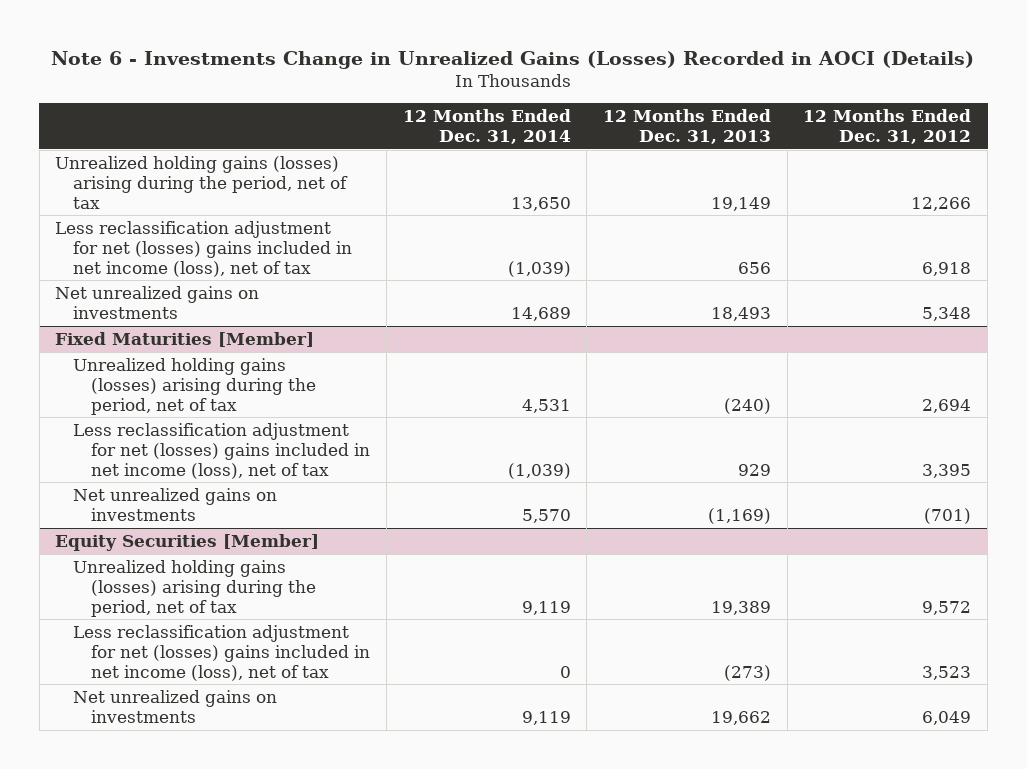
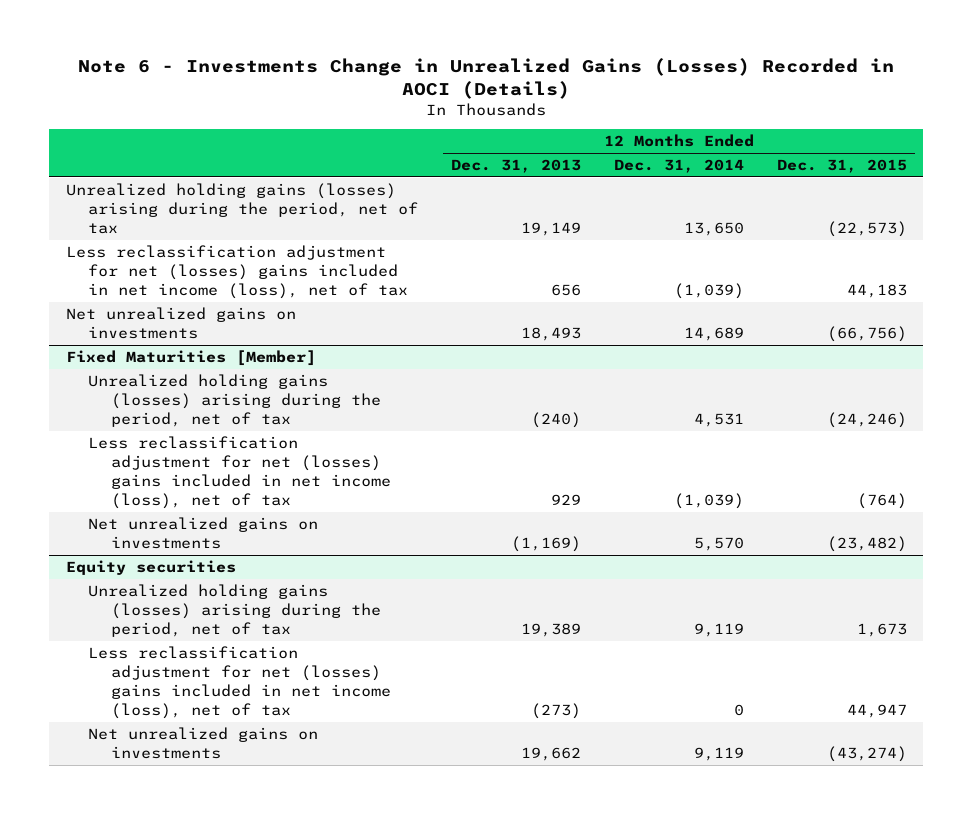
[803,108,972,144] 12 Months Ended Dec. 31, 2012 -> none
none -> [776,159,907,174] Dec. 31, 2015
[55,533,320,551] Equity Securities [Member] -> [65,560,236,576] Equity securities

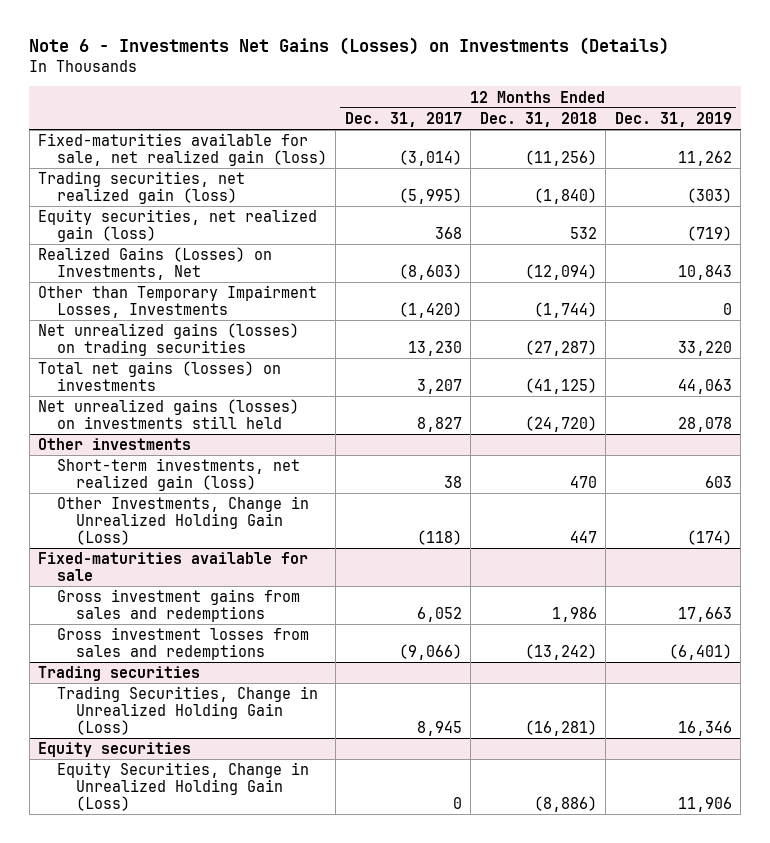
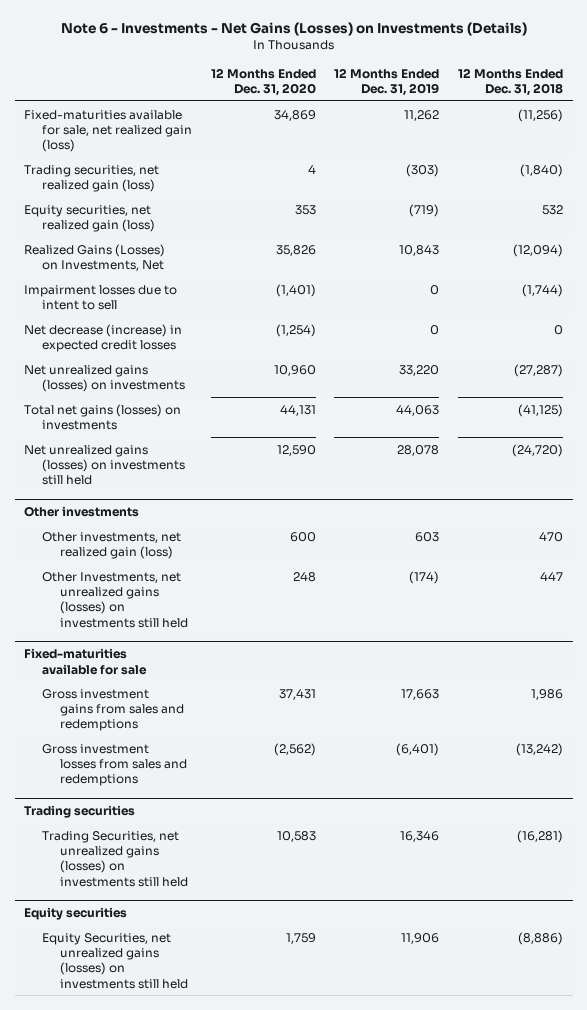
[29,36,670,55] Note 6 - Investments Net Gains (Losses) on Investments (Details) -> [60,22,527,37] Note 6 - Investments - Net Gains (Losses) on Investments (Details)
[344,111,462,127] Dec. 31, 2017 -> none
none -> [210,67,316,97] 12 Months Ended Dec. 31, 2020
[38,285,318,319] Other than Temporary Impairment Losses, Investments -> [24,284,178,310] Impairment losses due to intent to sell
none -> [24,323,183,352] Net decrease (increase) in expected credit losses
[38,323,300,357] Net unrealized gains (losses) on trading securities -> [24,364,185,392] Net unrealized gains (losses) on investments
[56,458,300,492] Short-term investments, net realized gain (loss) -> [41,531,181,559] Other investments, net realized gain (loss)
[56,496,309,545] Other Investments, Change in Unrealized Holding Gain (Loss) -> [41,571,188,628] Other Investments, net unrealized gains (losses) on investments still held
[56,686,318,735] Trading Securities, Change in Unrealized Holding Gain (Loss) -> [41,830,188,887] Trading Securities, net unrealized gains (losses) on investments still held
[56,762,309,811] Equity Securities, Change in Unrealized Holding Gain (Loss) -> [41,932,188,989] Equity Securities, net unrealized gains (losses) on investments still held

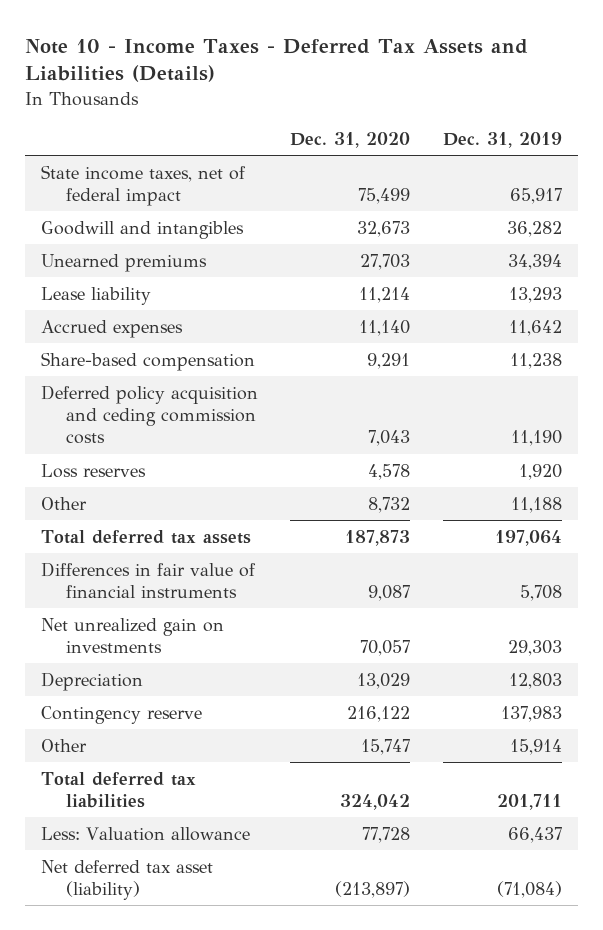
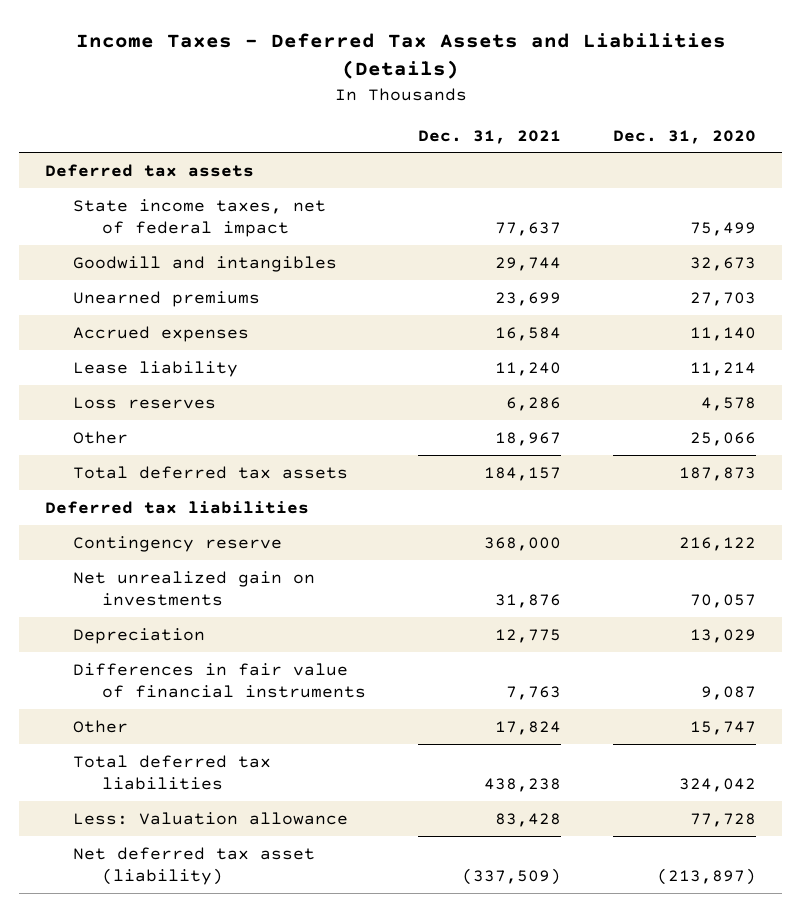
[24,38,528,83] Note 10 - Income Taxes - Deferred Tax Assets and Liabilities (Details) -> [75,33,726,80] Income Taxes - Deferred Tax Assets and Liabilities (Details)
[442,132,562,149] Dec. 31, 2019 -> none
none -> [417,129,561,144] Dec. 31, 2021
none -> [45,163,255,177] Deferred tax assets
[40,351,255,371] Share-based compensation -> none
[40,384,258,445] Deferred policy acquisition and ceding commission costs -> none
[40,286,151,305] Lease liability -> [73,360,239,377] Lease liability
[368,496,411,513] 8,732 -> [690,431,757,446] 25,066
none -> [45,500,310,514] Deferred tax liabilities
[40,705,202,724] Contingency reserve -> [73,535,283,552] Contingency reserve
[40,561,256,598] Differences in fair value of financial instruments -> [73,662,366,698] Differences in fair value of financial instruments

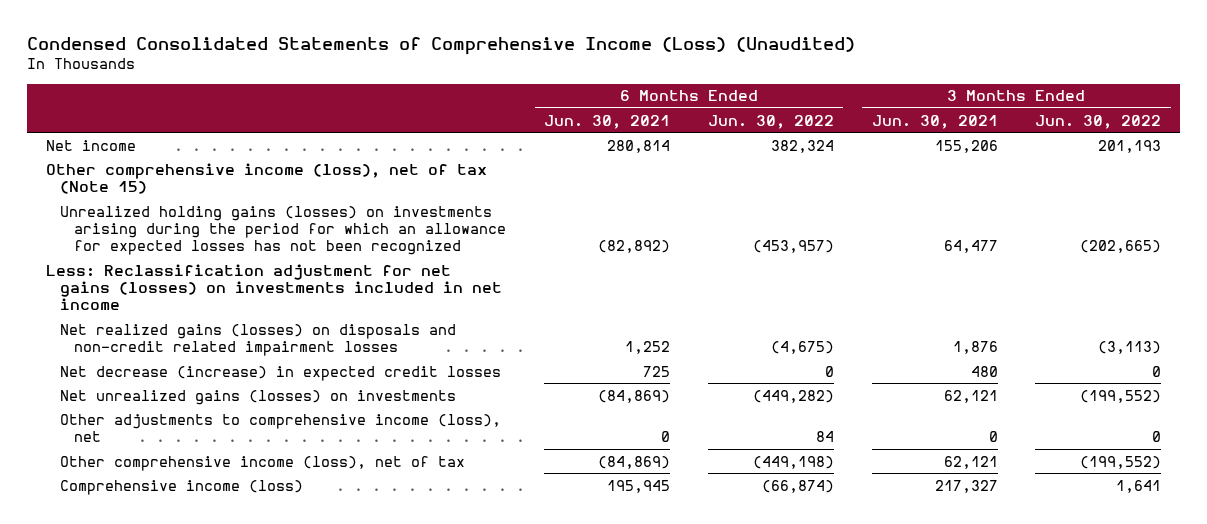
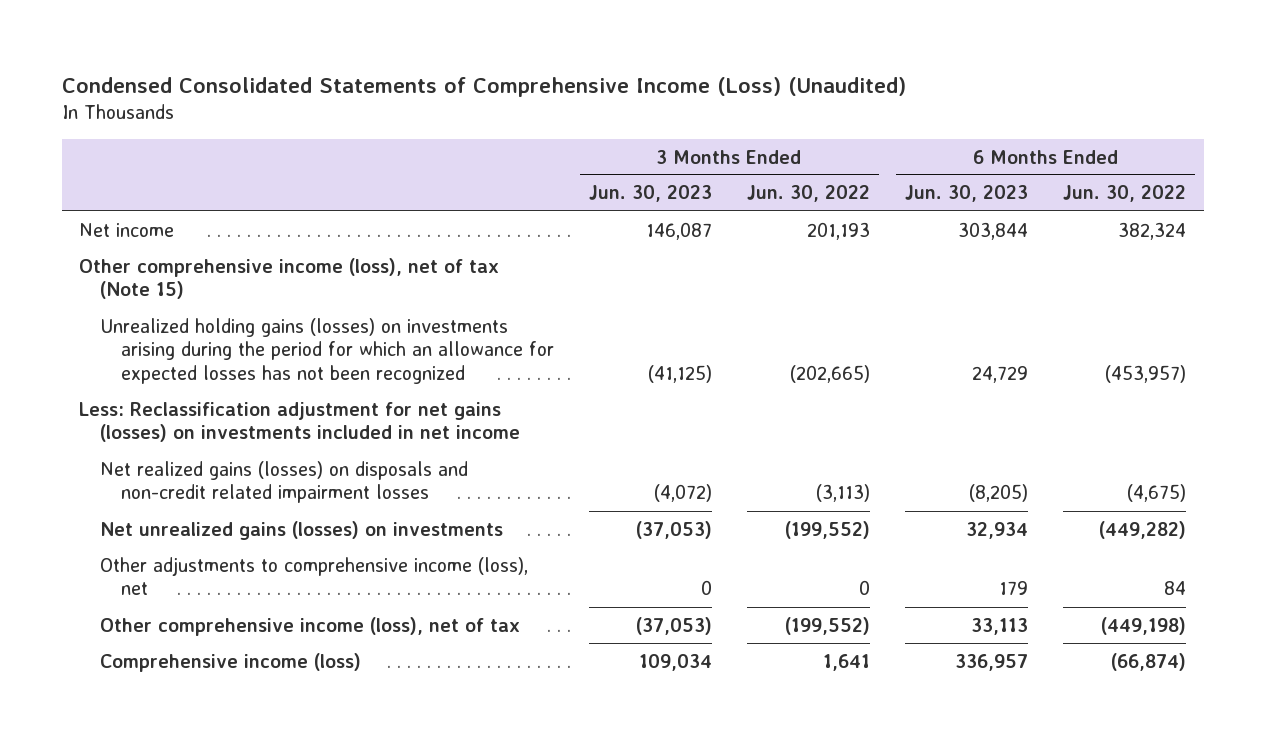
[544,114,671,129] Jun. 30, 2021 -> none
[871,114,998,129] Jun. 30, 2021 -> none
none -> [588,185,712,203] Jun. 30, 2023
none -> [905,185,1029,203] Jun. 30, 2023
[60,365,502,381] Net decrease (increase) in expected credit losses -> none

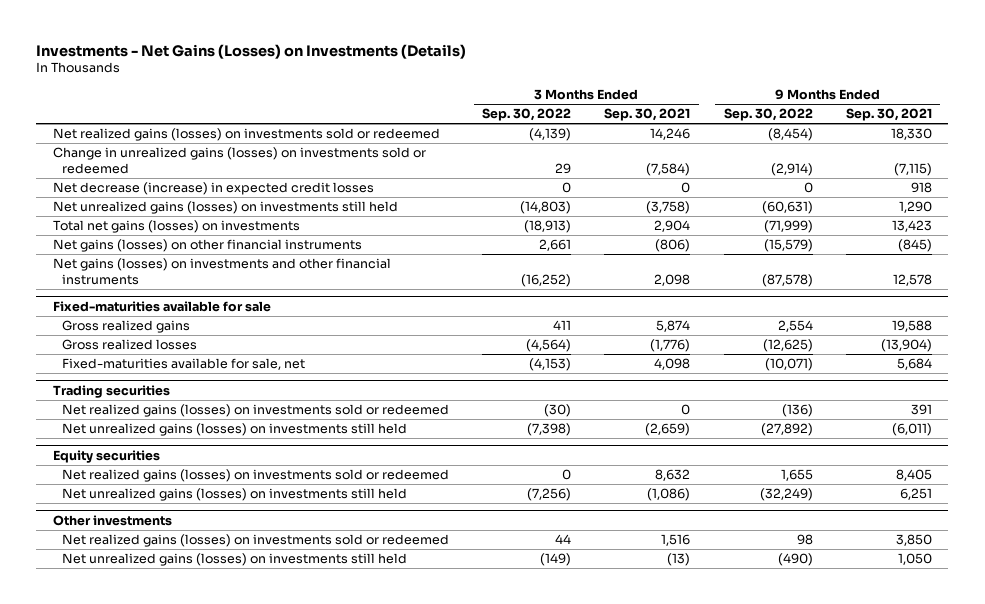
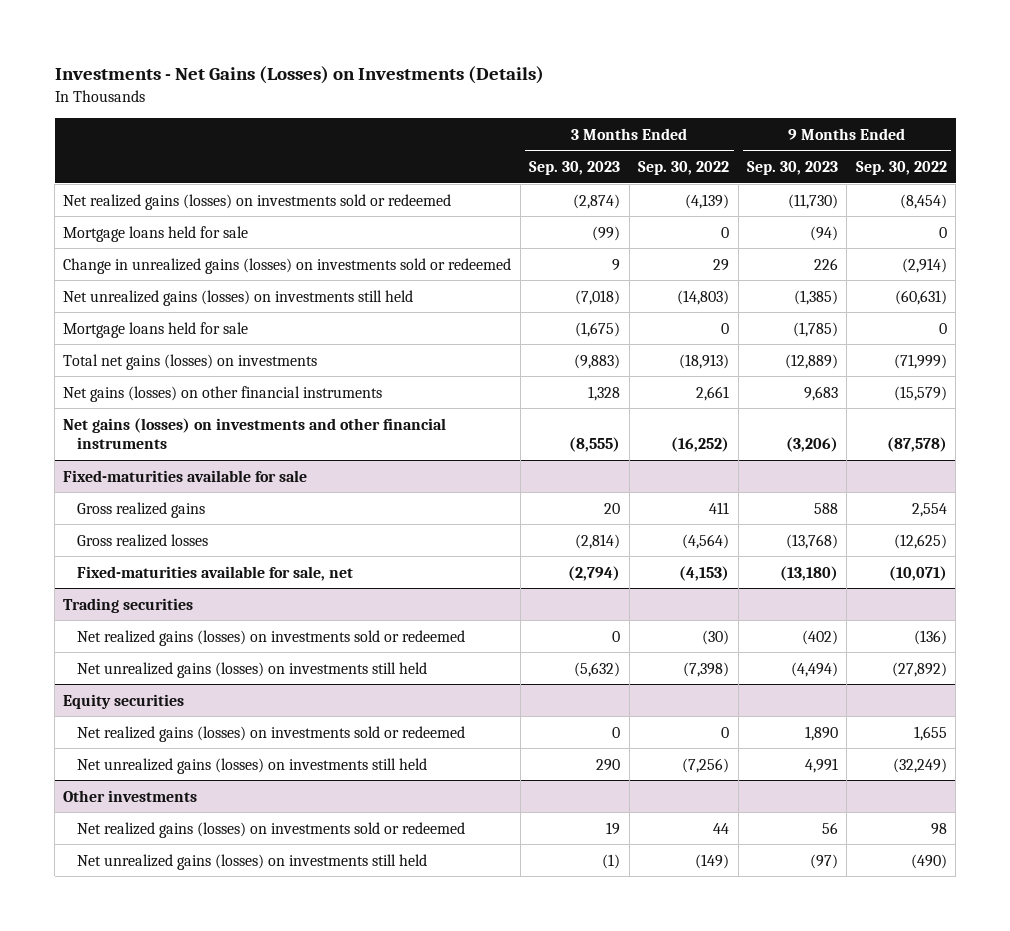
[604,108,691,122] Sep. 30, 2021 -> none
[845,108,932,122] Sep. 30, 2021 -> none
none -> [529,160,621,175] Sep. 30, 2023
none -> [747,160,839,175] Sep. 30, 2023
none -> [63,225,249,242] Mortgage loans held for sale
[52,182,374,196] Net decrease (increase) in expected credit losses -> none
none -> [63,321,249,338] Mortgage loans held for sale

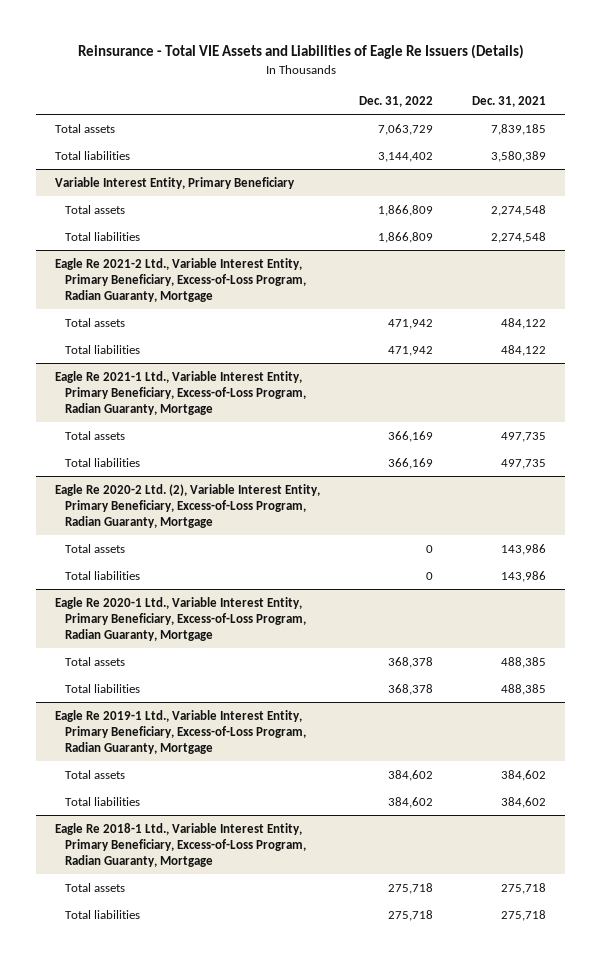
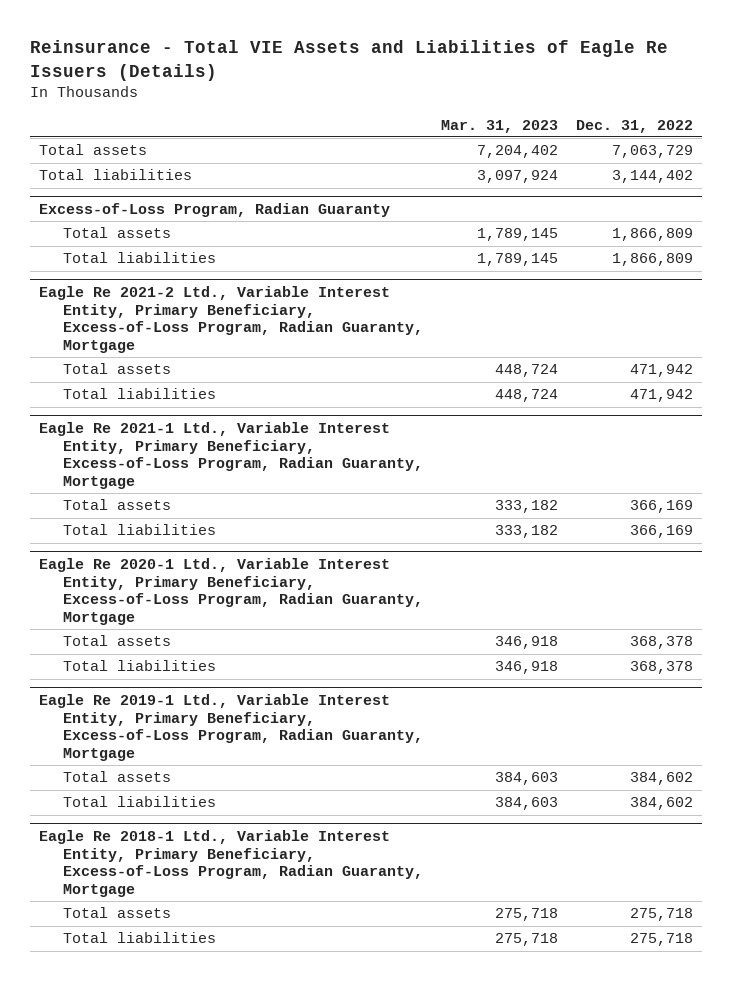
[472,95,547,107] Dec. 31, 2021 -> none
none -> [440,119,558,133] Mar. 31, 2023
[55,176,296,189] Variable Interest Entity, Primary Beneficiary -> none
none -> [39,203,391,218] Excess-of-Loss Program, Radian Guaranty
[55,483,321,528] Eagle Re 2020-2 Ltd. (2), Variable Interest Entity, Primary Beneficiary, Excess-of-Loss Program, Radian Guaranty, Mortgage -> none
[65,543,126,553] Total assets -> none
[65,570,141,580] Total liabilities -> none

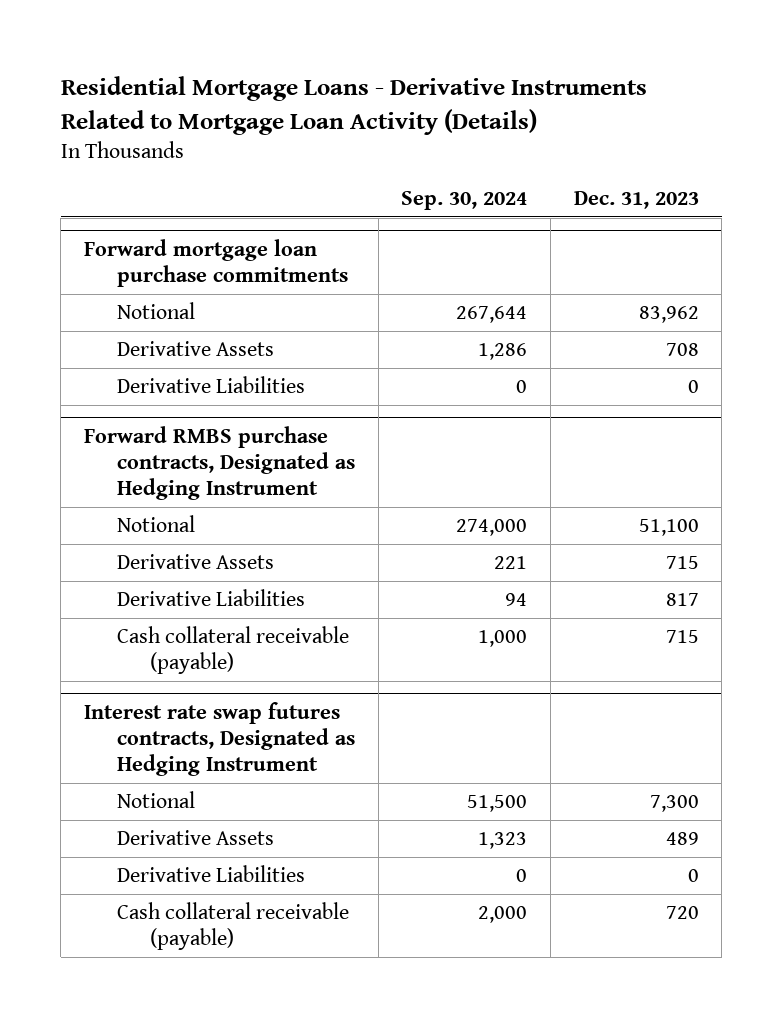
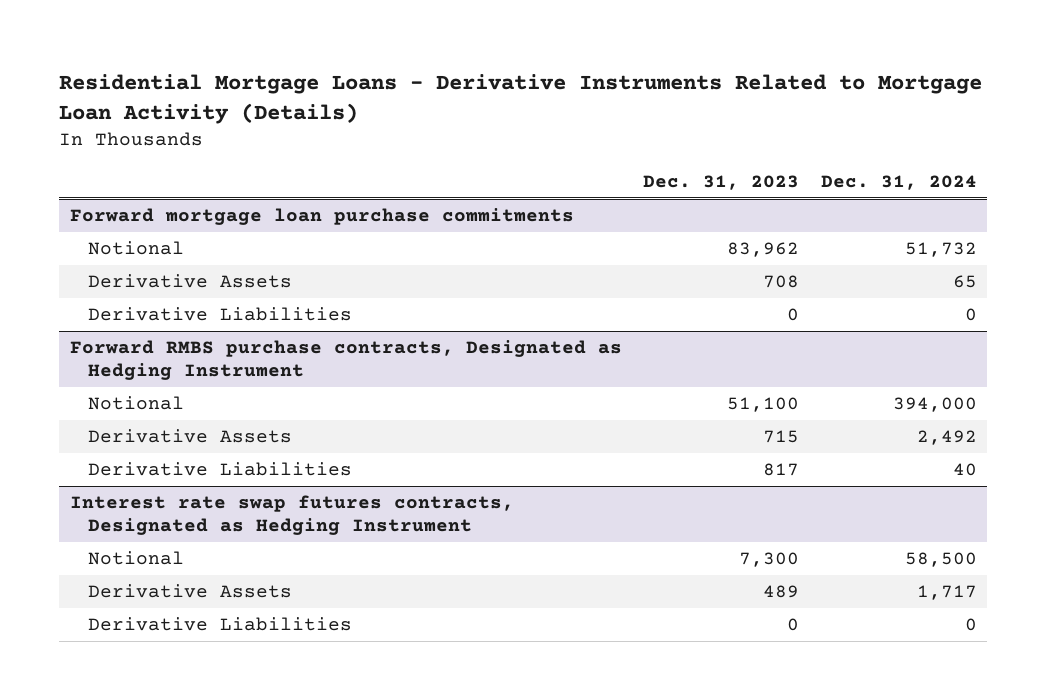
[401,191,528,211] Sep. 30, 2024 -> none
none -> [820,174,977,190] Dec. 31, 2024
[116,626,349,675] Cash collateral receivable (payable) -> none
[116,902,349,951] Cash collateral receivable (payable) -> none

